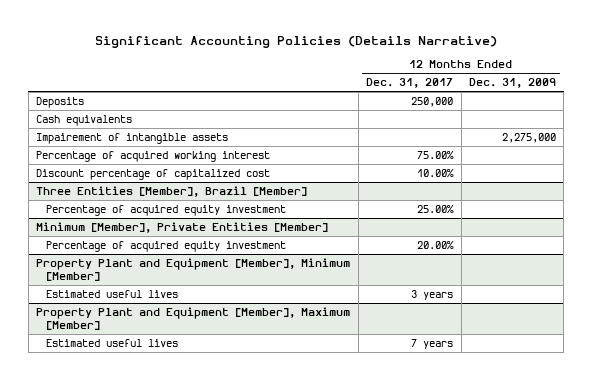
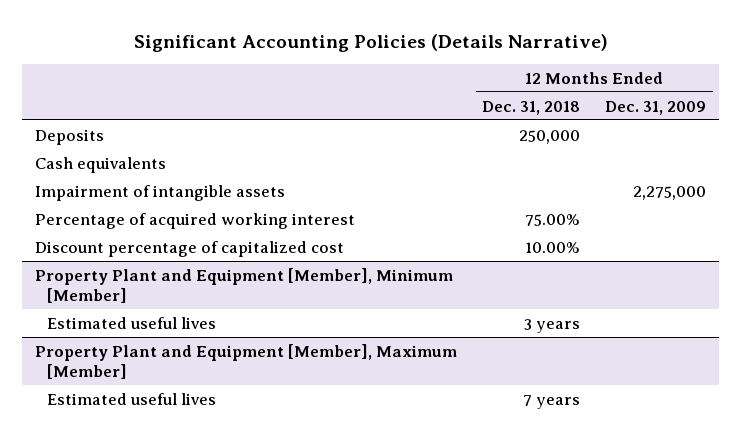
[366,78,454,89] Dec. 31, 2017 -> none
none -> [482,100,581,115] Dec. 31, 2018
[36,132,229,144] Impairement of intangible assets -> [34,184,285,201] Impairment of intangible assets
[36,185,308,197] Three Entities [Member], Brazil [Member] -> none
[46,204,287,216] Percentage of acquired equity investment -> none
[36,221,329,233] Minimum [Member], Private Entities [Member] -> none
[46,240,287,252] Percentage of acquired equity investment -> none

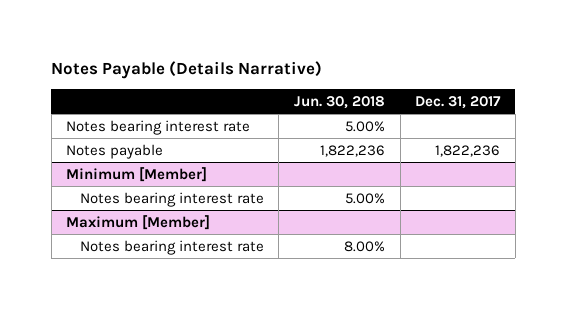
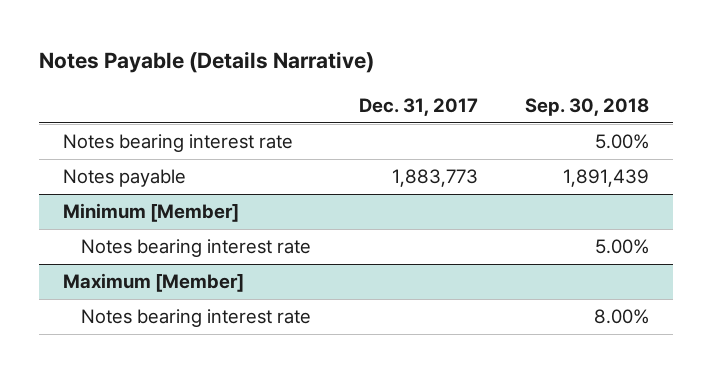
[293,95,385,109] Jun. 30, 2018 -> none
none -> [525,97,650,116] Sep. 30, 2018
[435,144,501,157] 1,822,236 -> [391,169,478,188] 1,883,773

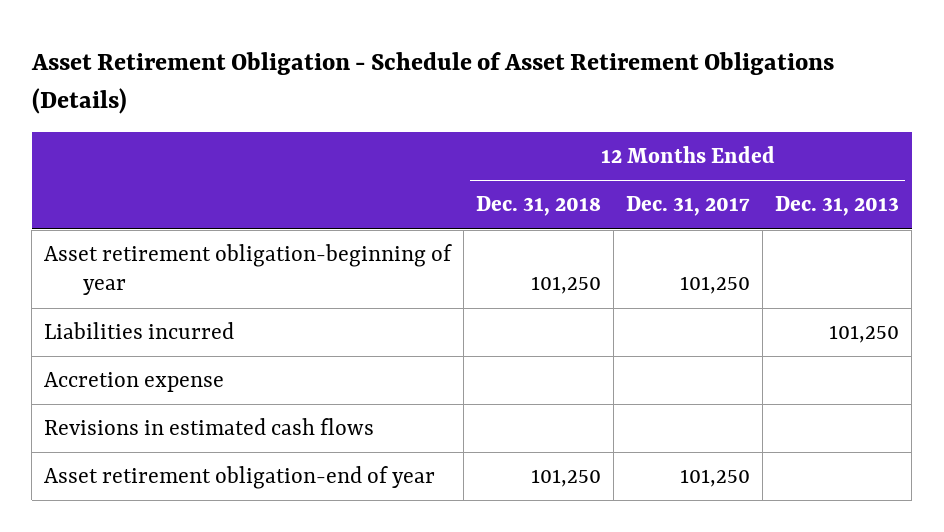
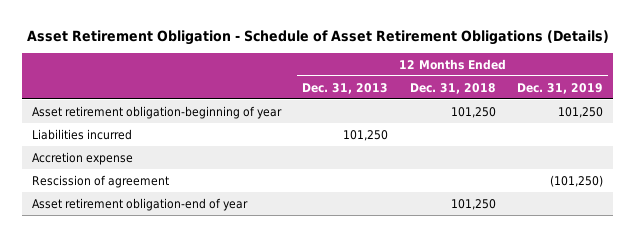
[626,196,751,217] Dec. 31, 2017 -> none
none -> [516,82,603,94] Dec. 31, 2019
[44,418,375,436] Revisions in estimated cash flows -> [32,174,170,188] Rescission of agreement

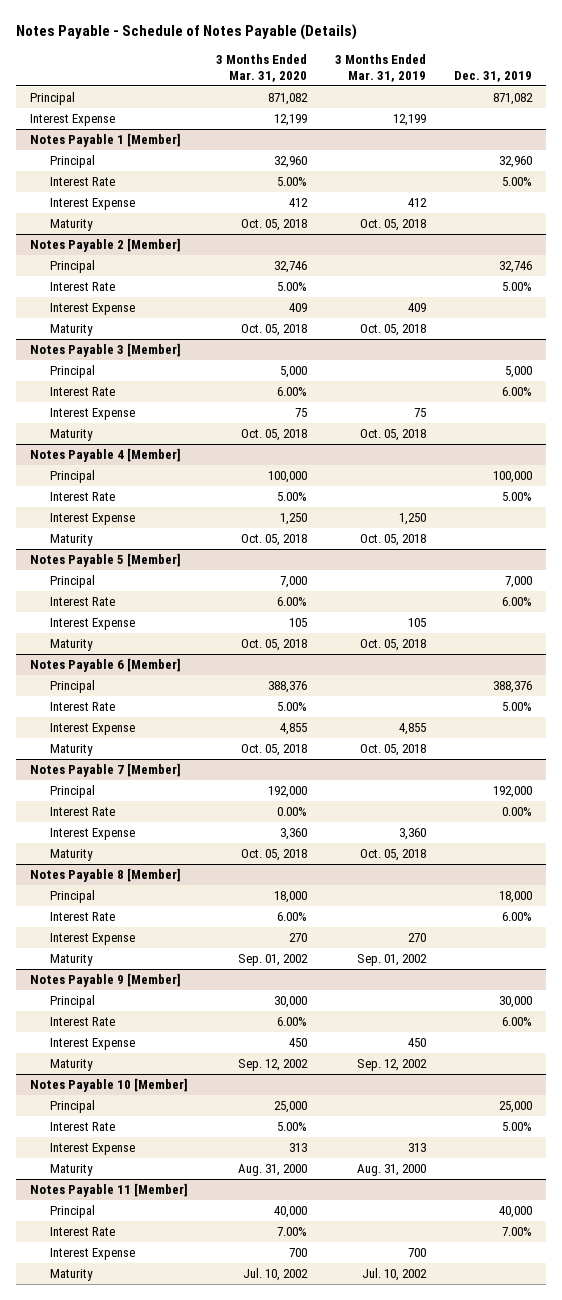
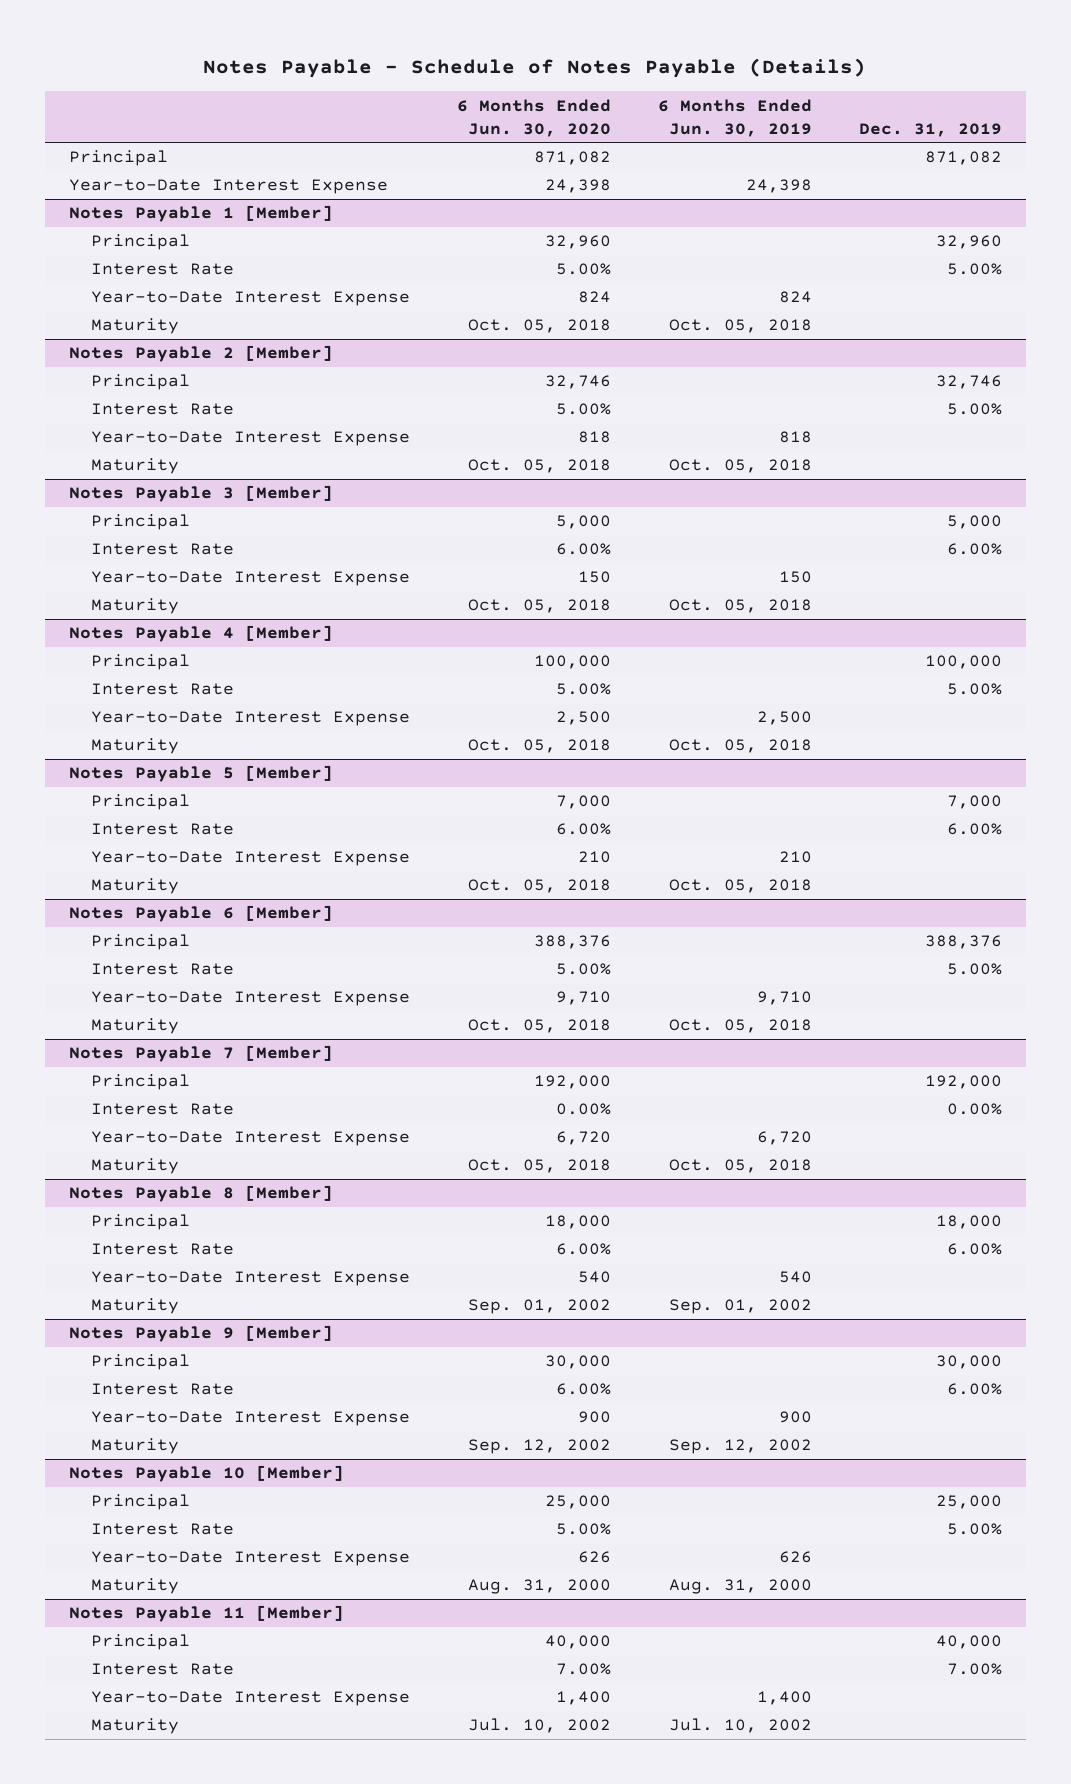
[215,53,307,82] 3 Months Ended Mar. 31, 2020 -> none
[334,53,426,82] 3 Months Ended Mar. 31, 2019 -> none
none -> [456,98,611,137] 6 Months Ended Jun. 30, 2020
none -> [657,98,812,137] 6 Months Ended Jun. 30, 2019
[29,114,115,127] Interest Expense -> [68,179,388,195] Year-to-Date Interest Expense
[50,198,136,211] Interest Expense -> [90,291,410,307] Year-to-Date Interest Expense
[50,303,136,316] Interest Expense -> [90,431,410,447] Year-to-Date Interest Expense
[50,408,136,421] Interest Expense -> [90,571,410,587] Year-to-Date Interest Expense
[50,513,136,526] Interest Expense -> [90,711,410,727] Year-to-Date Interest Expense
[50,618,136,631] Interest Expense -> [90,851,410,867] Year-to-Date Interest Expense
[50,723,136,736] Interest Expense -> [90,991,410,1007] Year-to-Date Interest Expense
[50,828,136,841] Interest Expense -> [90,1131,410,1147] Year-to-Date Interest Expense
[50,933,136,946] Interest Expense -> [90,1271,410,1287] Year-to-Date Interest Expense
[50,1038,136,1051] Interest Expense -> [90,1411,410,1427] Year-to-Date Interest Expense
[50,1143,136,1156] Interest Expense -> [90,1551,410,1567] Year-to-Date Interest Expense
[50,1248,136,1261] Interest Expense -> [90,1691,410,1707] Year-to-Date Interest Expense

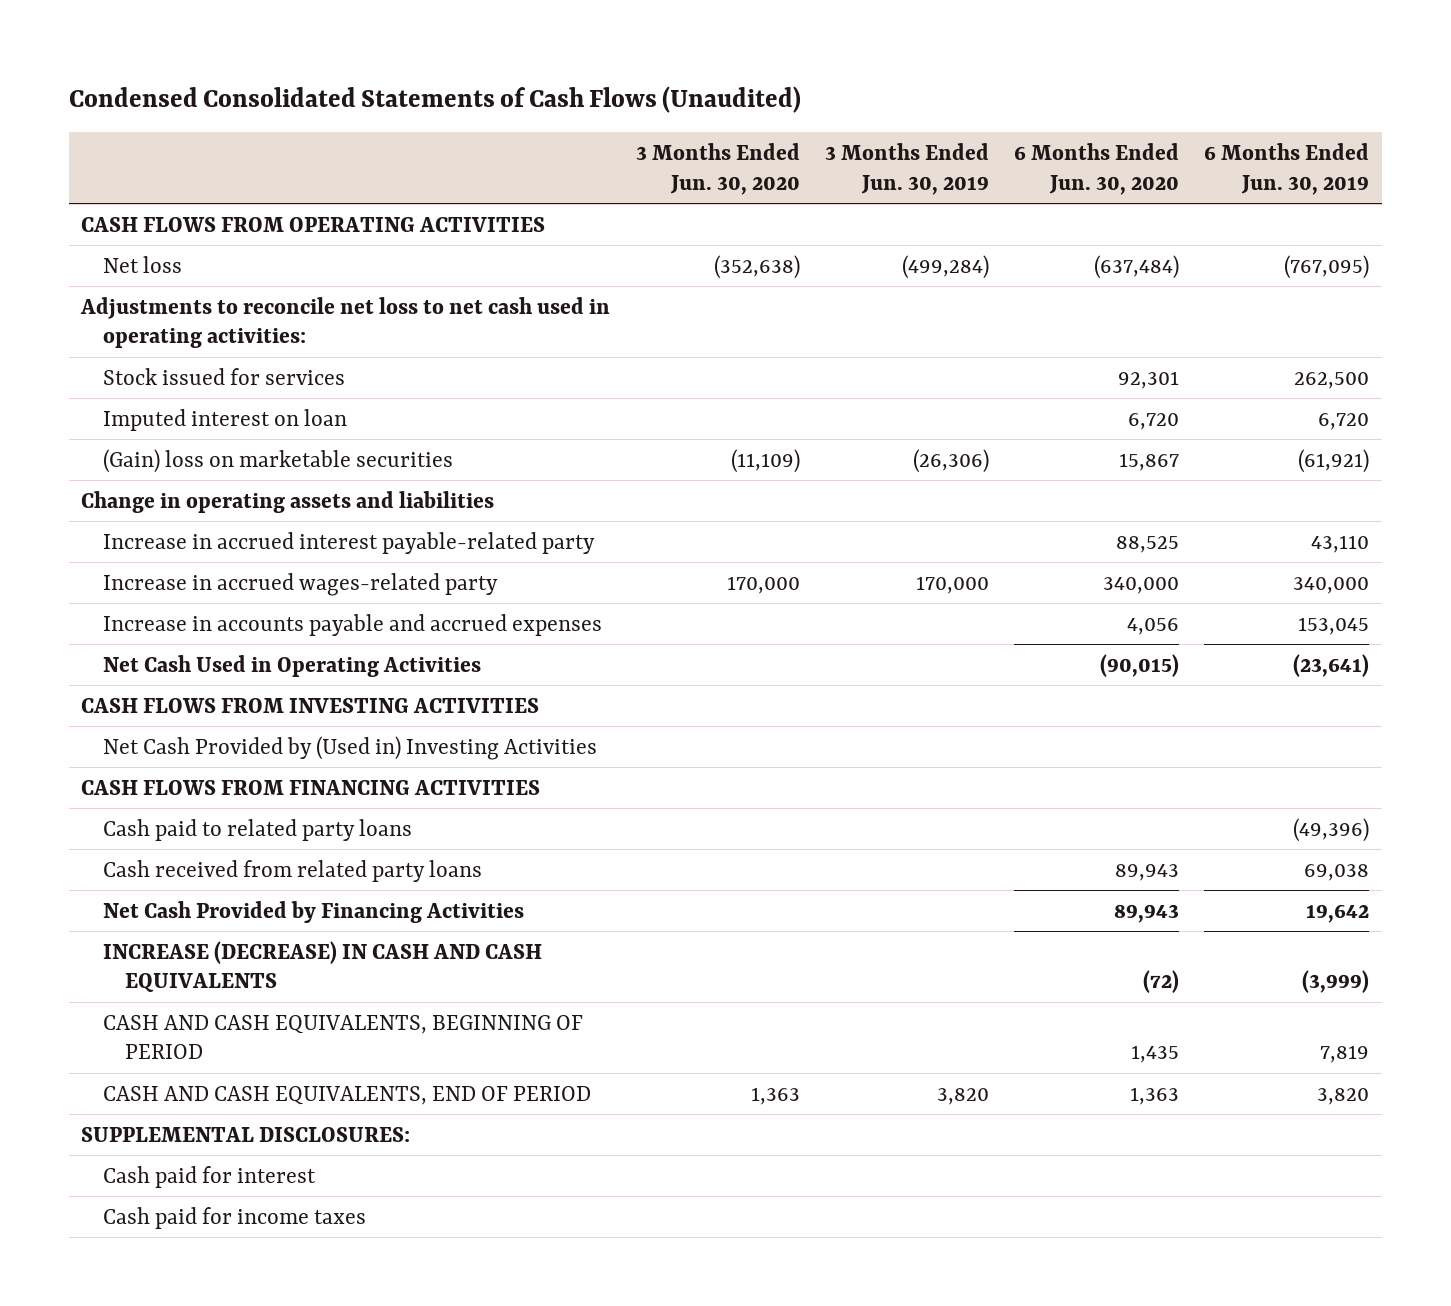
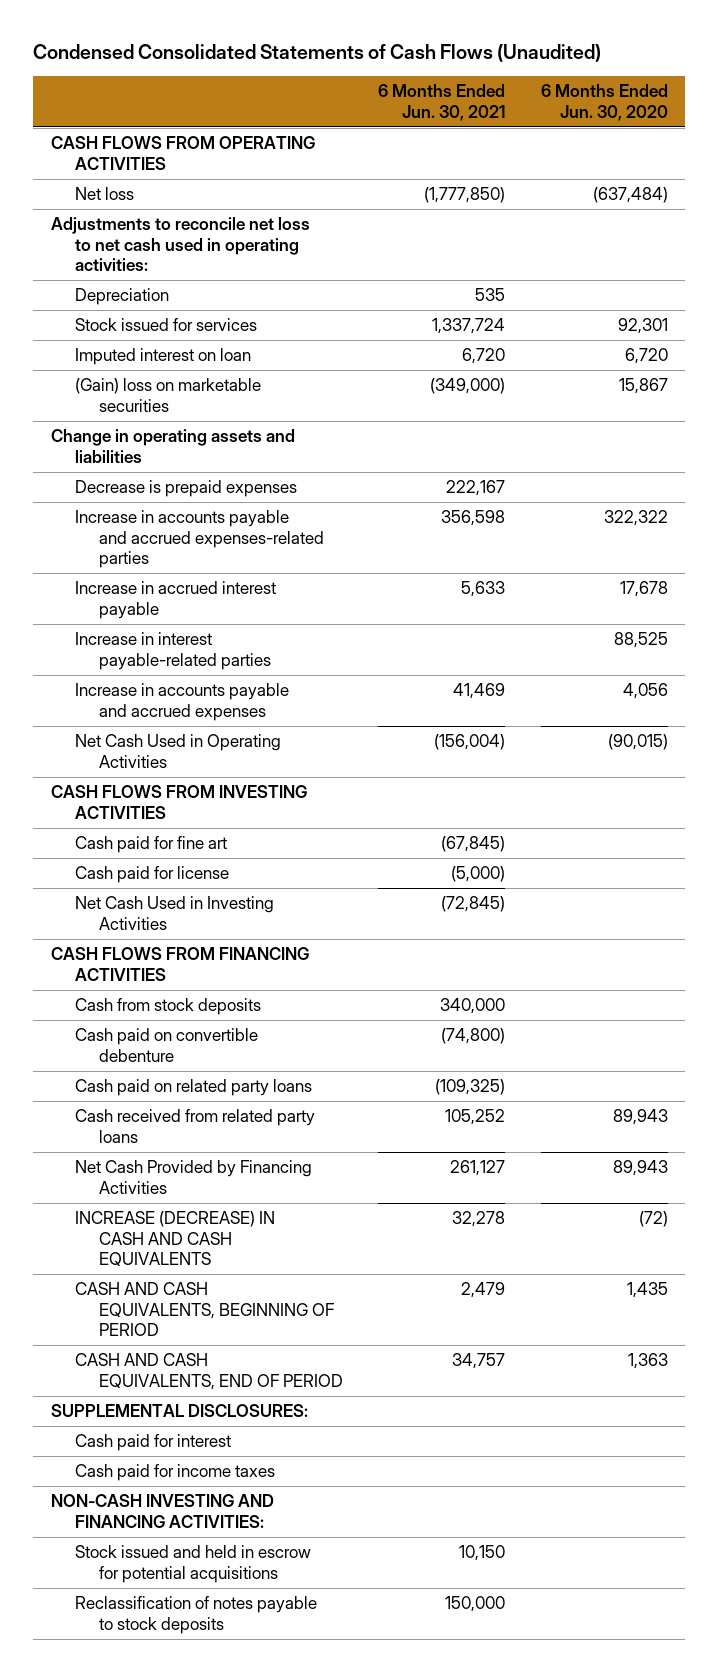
[635,143,800,195] 3 Months Ended Jun. 30, 2020 -> none
[824,143,989,195] 3 Months Ended Jun. 30, 2019 -> none
[1204,143,1370,195] 6 Months Ended Jun. 30, 2019 -> none
none -> [378,84,506,121] 6 Months Ended Jun. 30, 2021
none -> [74,288,169,306] Depreciation
[103,572,499,596] Increase in accrued wages-related party -> none
none -> [74,480,297,498] Decrease is prepaid expenses
none -> [74,510,324,569] Increase in accounts payable and accrued expenses-related parties
none -> [74,581,276,619] Increase in accrued interest payable
[103,531,596,554] Increase in accrued interest payable-related party -> [74,632,271,670] Increase in interest payable-related parties
none -> [74,836,227,854] Cash paid for fine art
none -> [74,866,229,884] Cash paid for license
[103,735,598,760] Net Cash Provided by (Used in) Investing Activities -> [74,896,274,930] Net Cash Used in Investing Activities
none -> [74,998,261,1016] Cash from stock deposits
none -> [74,1028,258,1062] Cash paid on convertible debenture
[103,818,413,841] Cash paid to related party loans -> [74,1079,312,1097] Cash paid on related party loans
none -> [51,1494,275,1528] NON-CASH INVESTING AND FINANCING ACTIVITIES:
none -> [74,1545,311,1583] Stock issued and held in escrow for potential acquisitions
none -> [74,1596,317,1634] Reclassification of notes payable to stock deposits

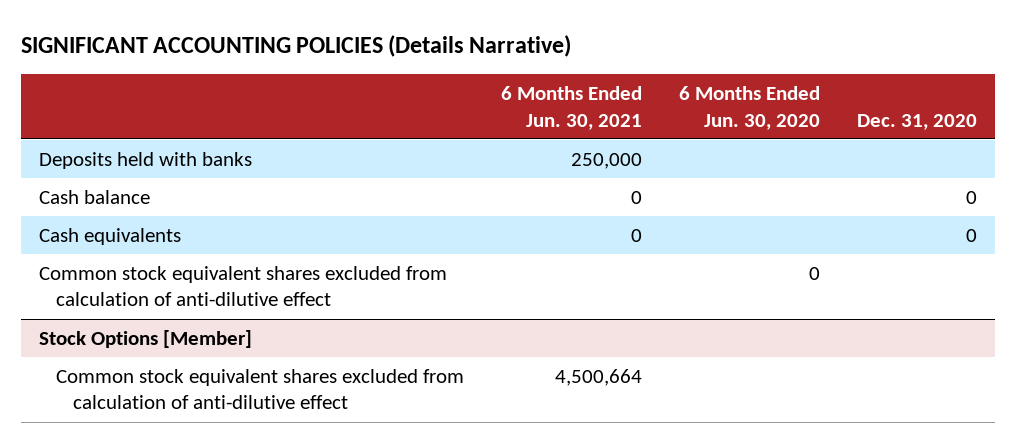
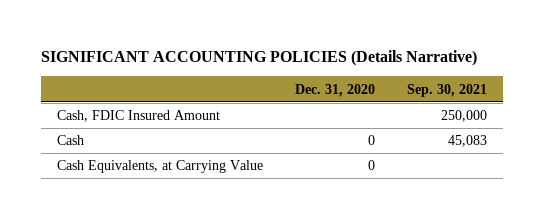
[500,86,642,130] 6 Months Ended Jun. 30, 2021 -> none
[678,86,820,130] 6 Months Ended Jun. 30, 2020 -> none
none -> [406,83,487,97] Sep. 30, 2021
[38,266,447,307] Common stock equivalent shares excluded from calculation of anti-dilutive effect -> none
[38,330,252,349] Stock Options [Member] -> none
[55,369,464,410] Common stock equivalent shares excluded from calculation of anti-dilutive effect -> none
[38,152,252,170] Deposits held with banks -> [56,110,220,123] Cash, FDIC Insured Amount
[38,190,150,205] Cash balance -> [56,135,84,146] Cash
[38,228,181,246] Cash equivalents -> [56,160,263,174] Cash Equivalents, at Carrying Value

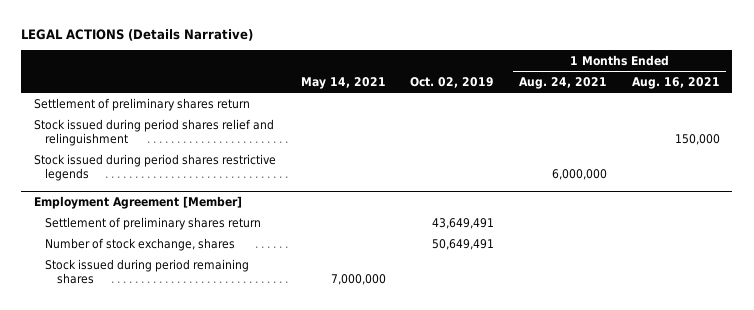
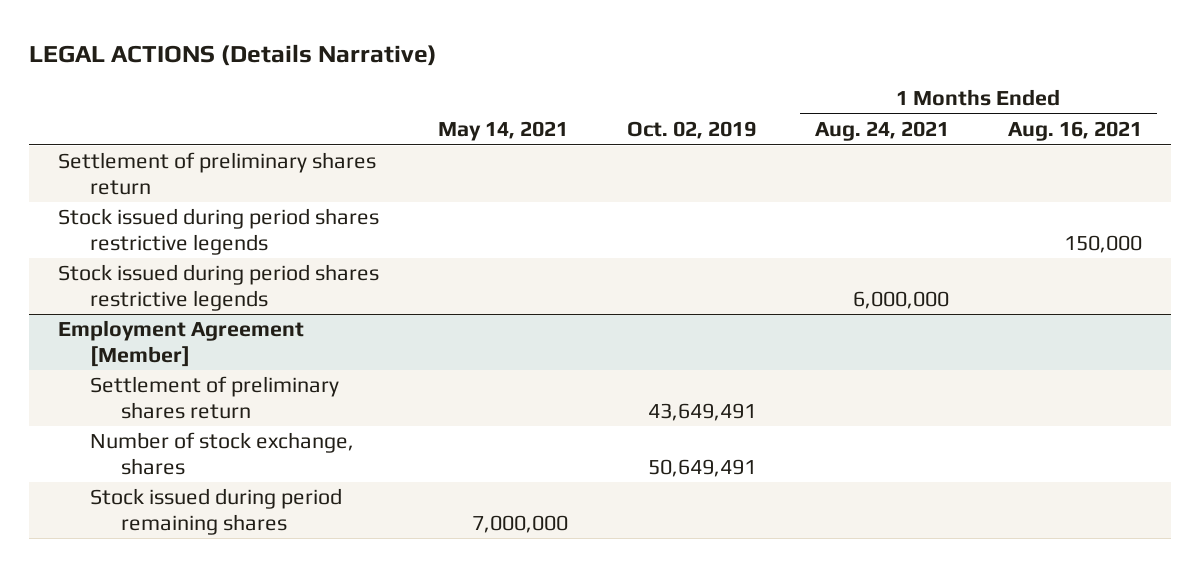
[33,118,274,146] Stock issued during period shares relief and relinguishment -> [58,208,380,255] Stock issued during period shares restrictive legends

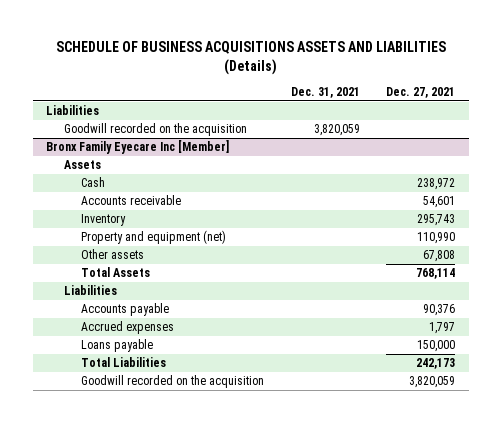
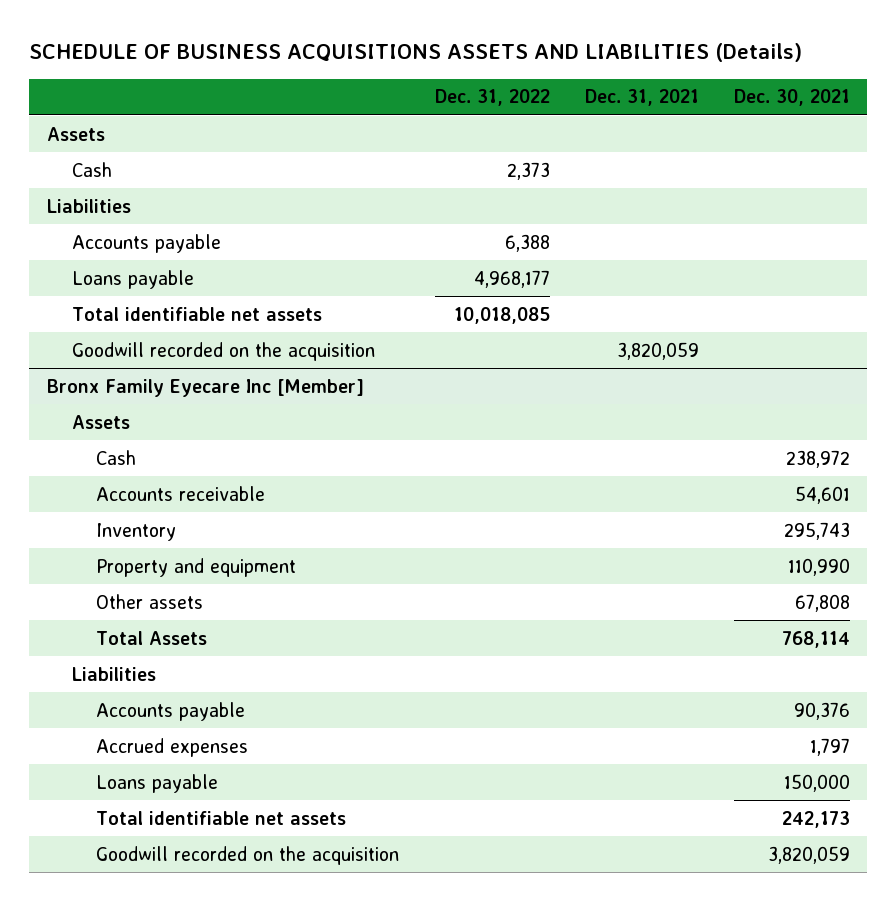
[386,87,456,99] Dec. 27, 2021 -> none
none -> [434,89,550,107] Dec. 31, 2022
none -> [733,89,850,107] Dec. 30, 2021
none -> [46,126,105,141] Assets
none -> [71,161,112,177] Cash
none -> [71,233,221,253] Accounts payable
none -> [71,269,194,289] Loans payable
none -> [71,306,322,321] Total identifiable net assets
[81,230,227,245] Property and equipment (net) -> [96,557,297,577] Property and equipment
[81,357,167,368] Total Liabilities -> [96,810,347,825] Total identifiable net assets

